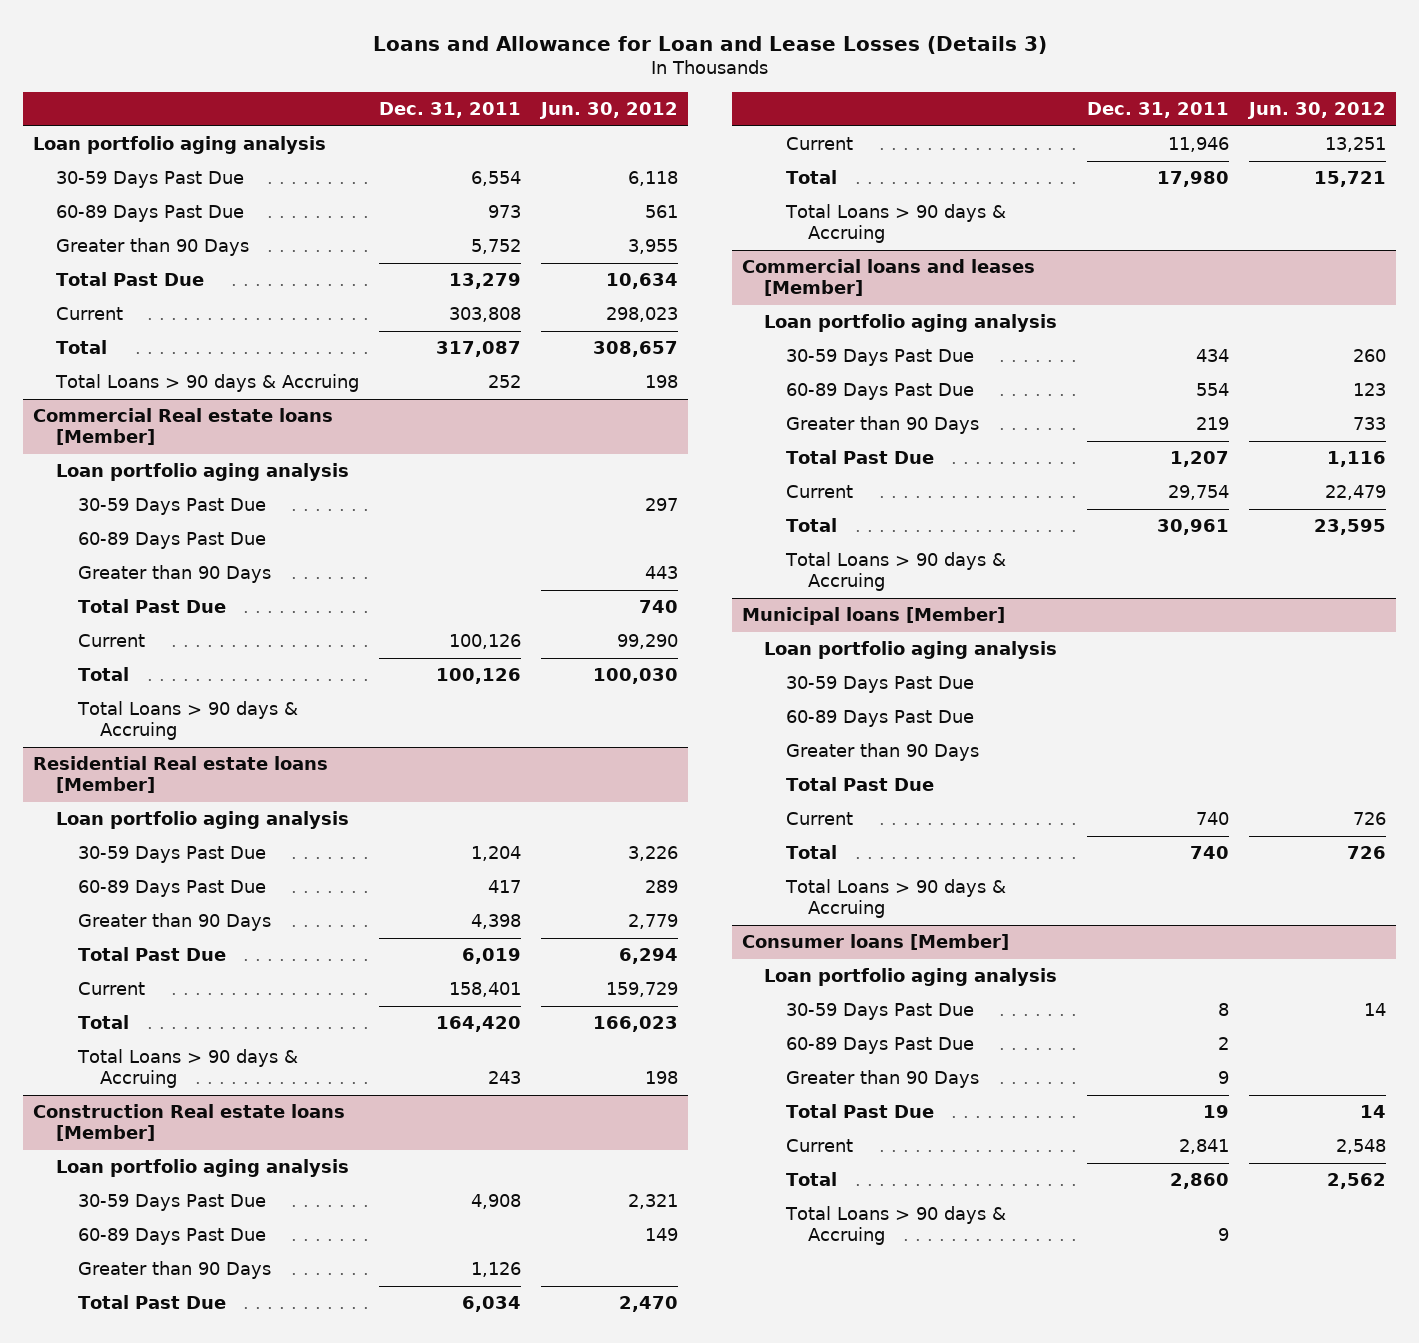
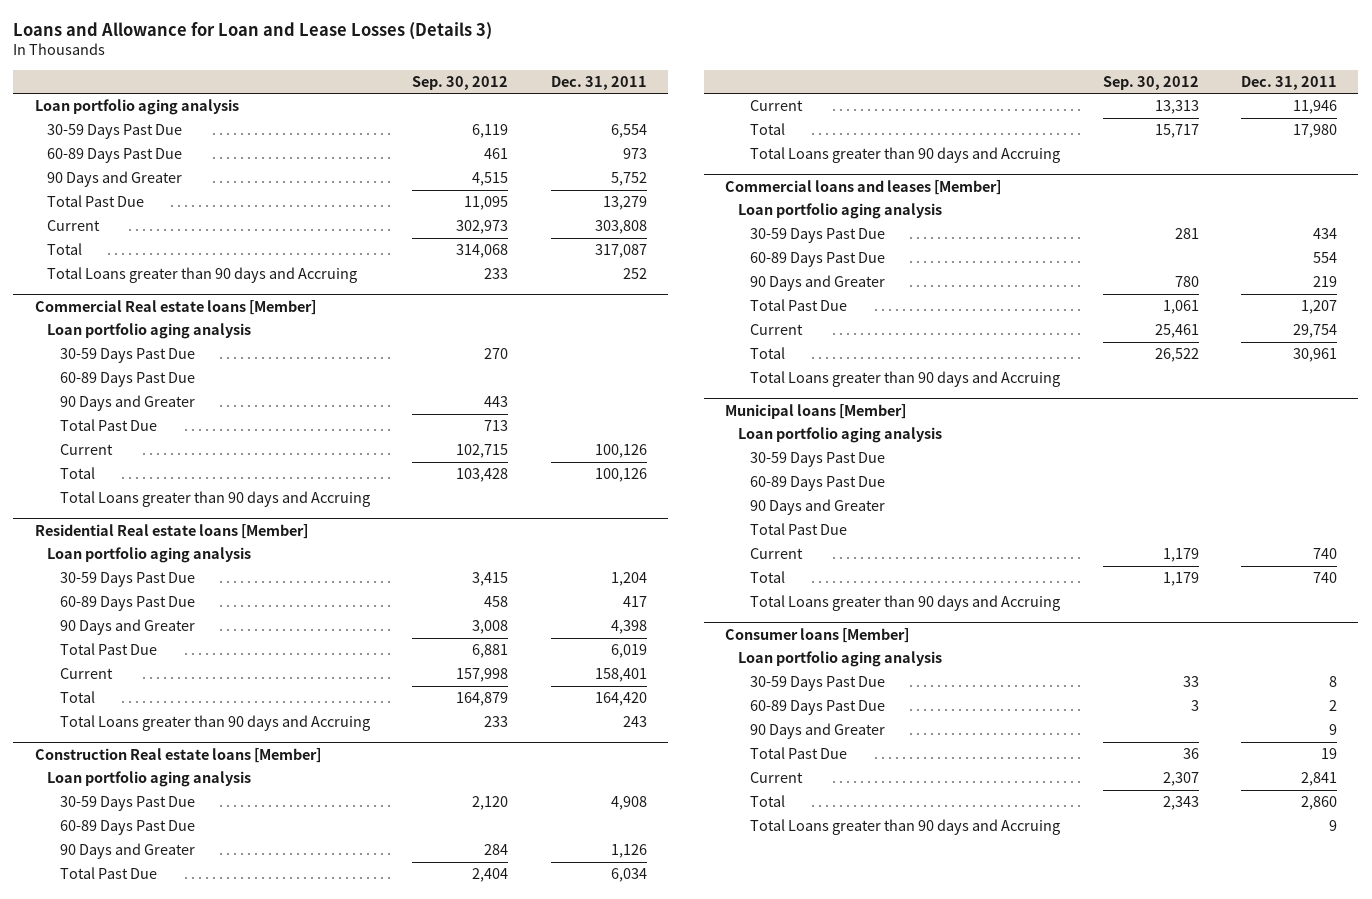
[538,102,678,120] Jun. 30, 2012 -> none
none -> [412,75,509,90] Sep. 30, 2012
[55,238,249,257] Greater than 90 Days -> [47,171,183,188] 90 Days and Greater
[54,374,359,393] Total Loans > 90 days & Accruing -> [47,267,358,284] Total Loans greater than 90 days and Accruing
[77,565,271,584] Greater than 90 Days -> [59,395,195,412] 90 Days and Greater
[76,701,298,741] Total Loans > 90 days & Accruing -> [59,491,370,508] Total Loans greater than 90 days and Accruing
[77,913,271,932] Greater than 90 Days -> [59,619,195,636] 90 Days and Greater
[76,1049,298,1089] Total Loans > 90 days & Accruing -> [59,715,370,732] Total Loans greater than 90 days and Accruing
[77,1261,271,1280] Greater than 90 Days -> [59,843,195,860] 90 Days and Greater
[785,204,1007,244] Total Loans > 90 days & Accruing -> [750,147,1061,164] Total Loans greater than 90 days and Accruing
[786,416,980,435] Greater than 90 Days -> [750,275,886,292] 90 Days and Greater
[785,552,1007,592] Total Loans > 90 days & Accruing -> [750,371,1061,388] Total Loans greater than 90 days and Accruing
[786,743,980,762] Greater than 90 Days -> [750,499,886,516] 90 Days and Greater
[785,879,1007,919] Total Loans > 90 days & Accruing -> [750,595,1061,612] Total Loans greater than 90 days and Accruing
[786,1070,980,1089] Greater than 90 Days -> [750,723,886,740] 90 Days and Greater
[785,1206,1007,1246] Total Loans > 90 days & Accruing -> [750,819,1061,836] Total Loans greater than 90 days and Accruing

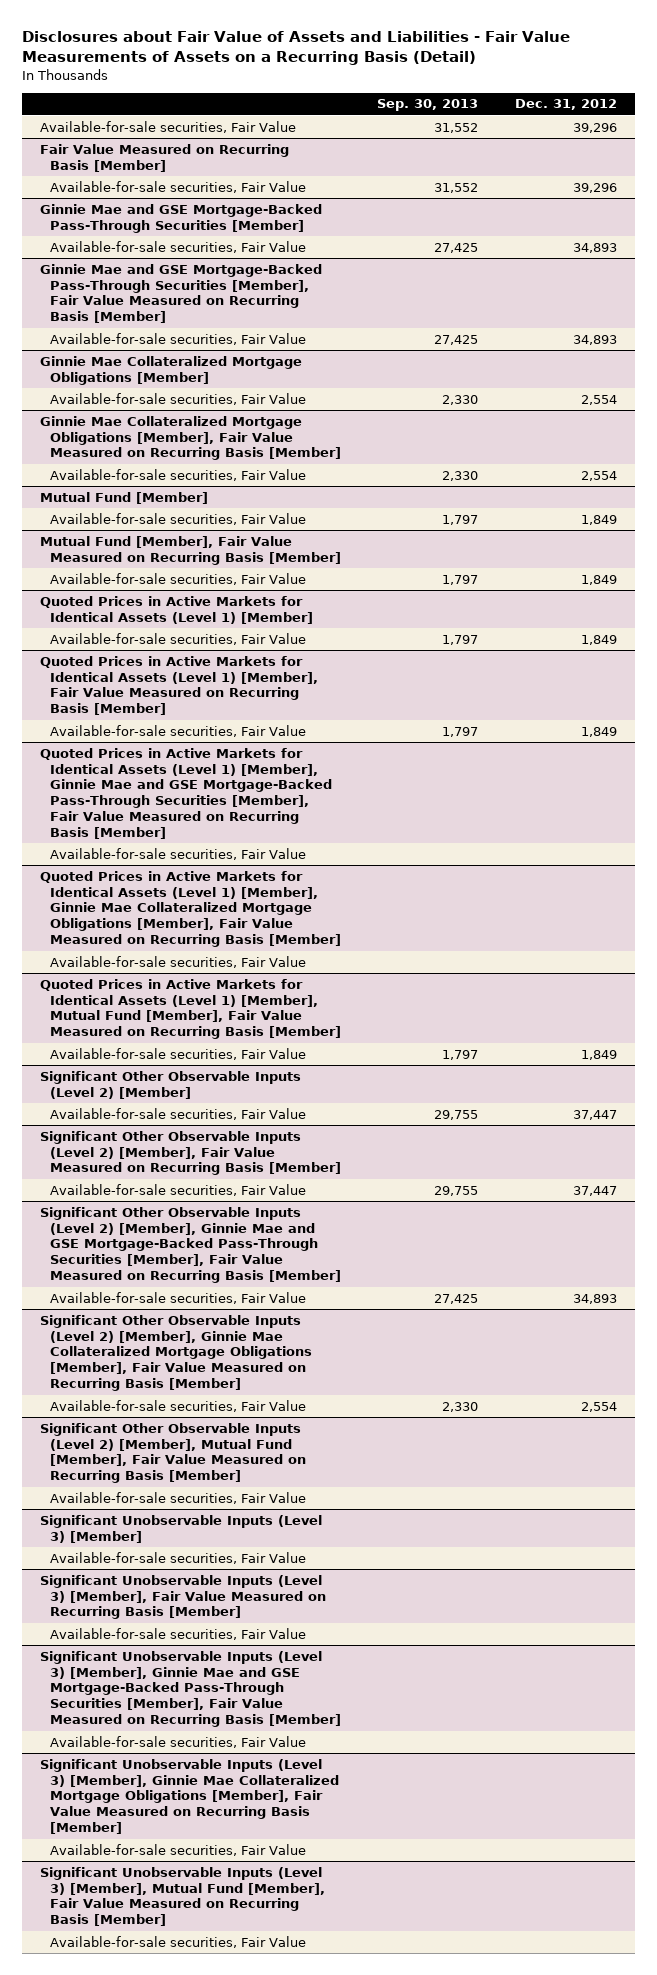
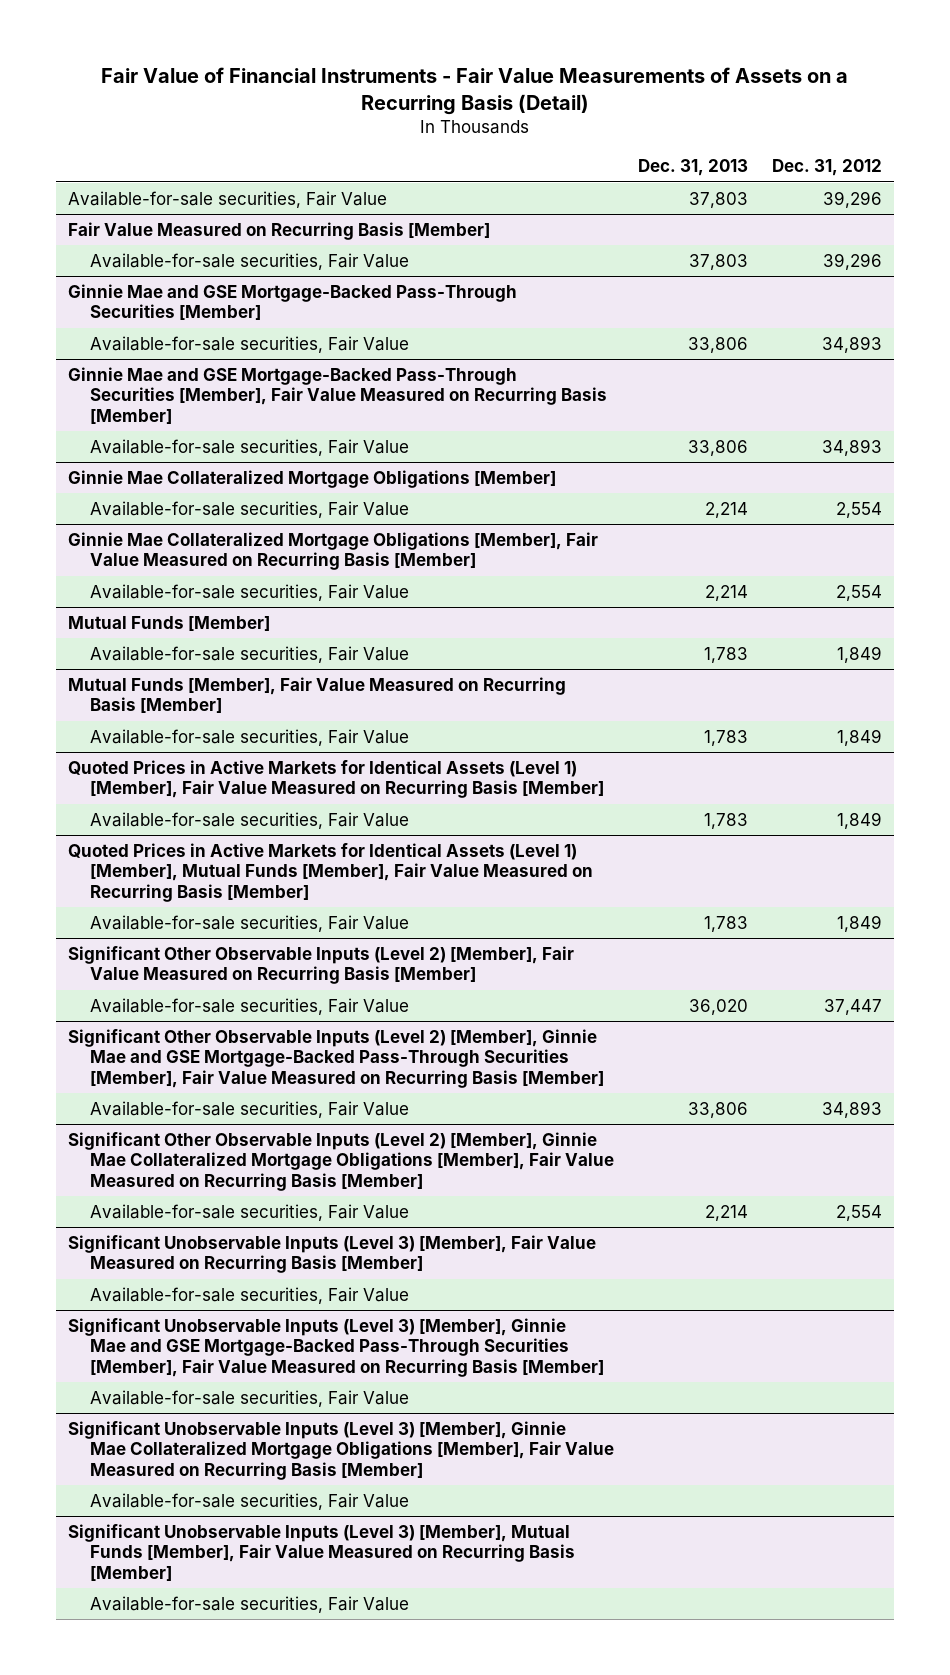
[22,31,571,66] Disclosures about Fair Value of Assets and Liabilities - Fair Value Measurements of Assets on a Recurring Basis (Detail) -> [101,67,849,115] Fair Value of Financial Instruments - Fair Value Measurements of Assets on a Recurring Basis (Detail)
[377,99,479,112] Sep. 30, 2013 -> none
none -> [638,159,749,177] Dec. 31, 2013
[49,512,306,525] Available-for-sale securities, Fair Value -> none
[40,535,341,565] Mutual Fund [Member], Fair Value Measured on Recurring Basis [Member] -> none
[40,491,209,504] Mutual Fund [Member] -> [68,615,271,631] Mutual Funds [Member]
[40,595,313,624] Quoted Prices in Active Markets for Identical Assets (Level 1) [Member] -> none
none -> [68,676,567,714] Mutual Funds [Member], Fair Value Measured on Recurring Basis [Member]
[40,747,332,840] Quoted Prices in Active Markets for Identical Assets (Level 1) [Member], Ginnie Mae and GSE Mortgage-Backed Pass-Through Securities [Member], Fair Value Measured on Recurring Basis [Member] -> none
[49,847,306,860] Available-for-sale securities, Fair Value -> none
[40,870,341,948] Quoted Prices in Active Markets for Identical Assets (Level 1) [Member], Ginnie Mae Collateralized Mortgage Obligations [Member], Fair Value Measured on Recurring Basis [Member] -> none
[49,955,306,968] Available-for-sale securities, Fair Value -> none
[40,978,341,1040] Quoted Prices in Active Markets for Identical Assets (Level 1) [Member], Mutual Fund [Member], Fair Value Measured on Recurring Basis [Member] -> [68,842,594,902] Quoted Prices in Active Markets for Identical Assets (Level 1) [Member], Mutual Funds [Member], Fair Value Measured on Recurring Basis [Member]
[40,1070,302,1099] Significant Other Observable Inputs (Level 2) [Member] -> none
[49,1107,306,1120] Available-for-sale securities, Fair Value -> none
[40,1422,306,1484] Significant Other Observable Inputs (Level 2) [Member], Mutual Fund [Member], Fair Value Measured on Recurring Basis [Member] -> none
[49,1491,306,1504] Available-for-sale securities, Fair Value -> none
[40,1514,323,1543] Significant Unobservable Inputs (Level 3) [Member] -> none
[49,1551,306,1564] Available-for-sale securities, Fair Value -> none
[40,1866,325,1927] Significant Unobservable Inputs (Level 3) [Member], Mutual Fund [Member], Fair Value Measured on Recurring Basis [Member] -> [68,1523,576,1581] Significant Unobservable Inputs (Level 3) [Member], Mutual Funds [Member], Fair Value Measured on Recurring Basis [Member]

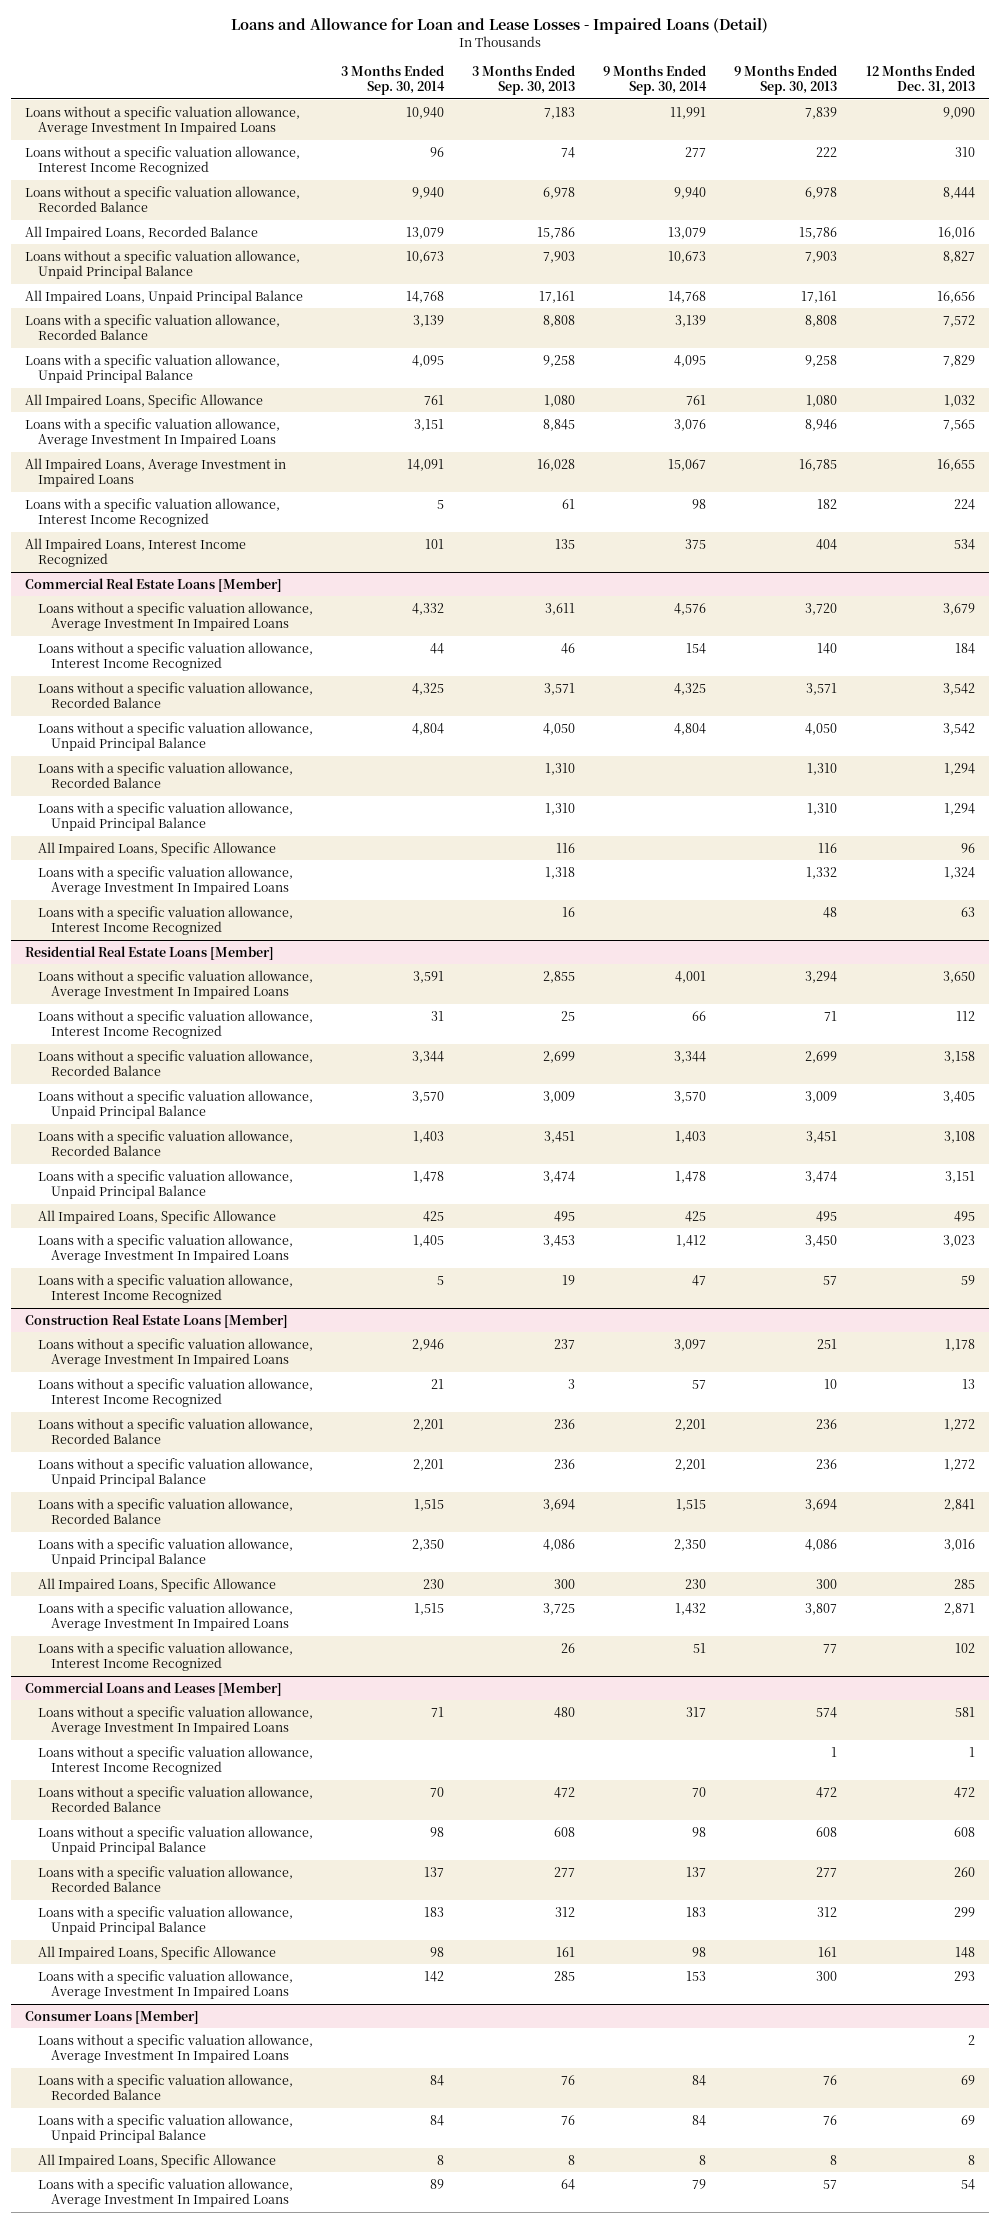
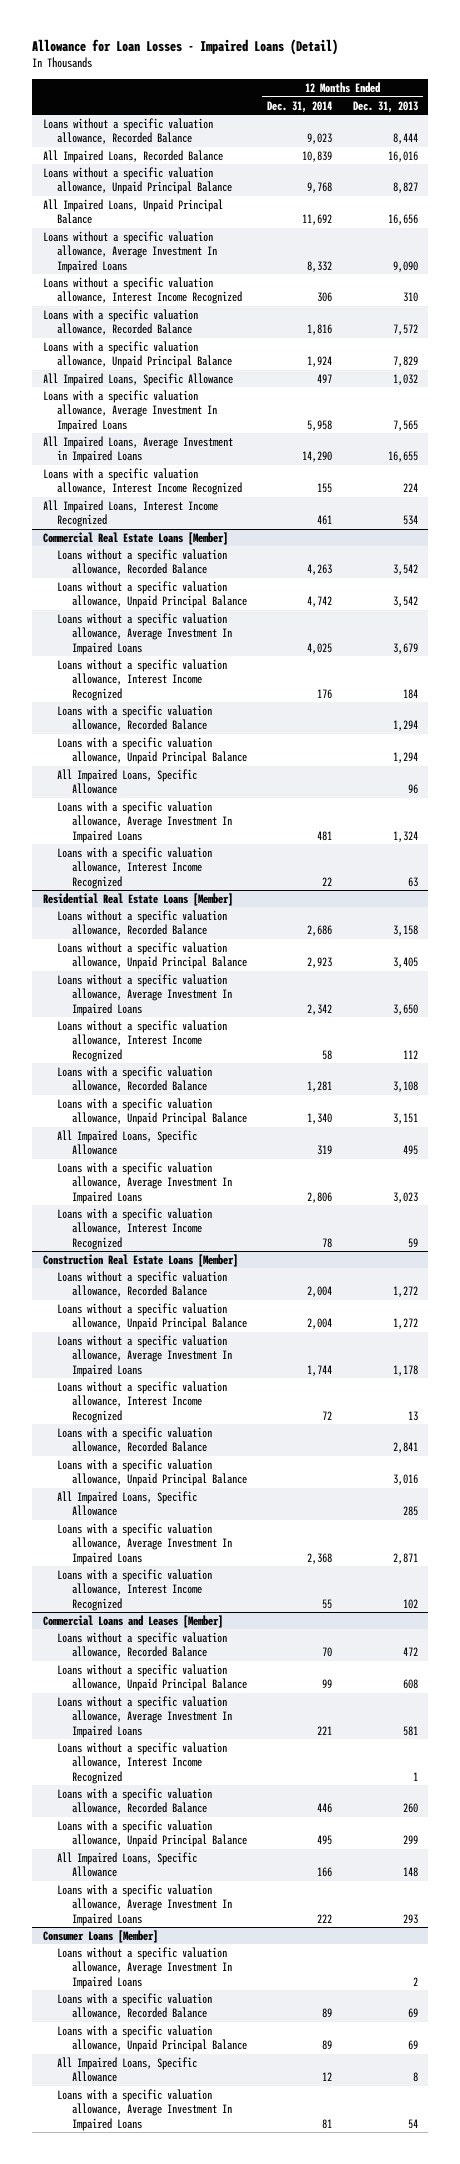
[230,18,768,35] Loans and Allowance for Loan and Lease Losses - Impaired Loans (Detail) -> [32,39,339,56] Allowance for Loan Losses - Impaired Loans (Detail)
[341,64,446,96] 3 Months Ended Sep. 30, 2014 -> none
[472,64,576,96] 3 Months Ended Sep. 30, 2013 -> none
[603,64,708,96] 9 Months Ended Sep. 30, 2014 -> none
[734,64,838,96] 9 Months Ended Sep. 30, 2013 -> none
none -> [267,100,333,113] Dec. 31, 2014
[24,105,300,136] Loans without a specific valuation allowance, Average Investment In Impaired Loans -> [42,230,218,273] Loans without a specific valuation allowance, Average Investment In Impaired Loans
[24,145,300,176] Loans without a specific valuation allowance, Interest Income Recognized -> [42,276,243,305] Loans without a specific valuation allowance, Interest Income Recognized
[37,601,313,632] Loans without a specific valuation allowance, Average Investment In Impaired Loans -> [57,612,232,655] Loans without a specific valuation allowance, Average Investment In Impaired Loans
[37,641,313,672] Loans without a specific valuation allowance, Interest Income Recognized -> [57,658,228,701] Loans without a specific valuation allowance, Interest Income Recognized
[37,969,313,1000] Loans without a specific valuation allowance, Average Investment In Impaired Loans -> [57,973,232,1016] Loans without a specific valuation allowance, Average Investment In Impaired Loans
[37,1009,313,1040] Loans without a specific valuation allowance, Interest Income Recognized -> [57,1019,228,1062] Loans without a specific valuation allowance, Interest Income Recognized
[37,1337,313,1368] Loans without a specific valuation allowance, Average Investment In Impaired Loans -> [57,1334,232,1377] Loans without a specific valuation allowance, Average Investment In Impaired Loans
[37,1377,313,1408] Loans without a specific valuation allowance, Interest Income Recognized -> [57,1380,228,1423] Loans without a specific valuation allowance, Interest Income Recognized
[37,1705,313,1736] Loans without a specific valuation allowance, Average Investment In Impaired Loans -> [57,1695,232,1738] Loans without a specific valuation allowance, Average Investment In Impaired Loans
[37,1745,313,1776] Loans without a specific valuation allowance, Interest Income Recognized -> [57,1741,228,1784] Loans without a specific valuation allowance, Interest Income Recognized

